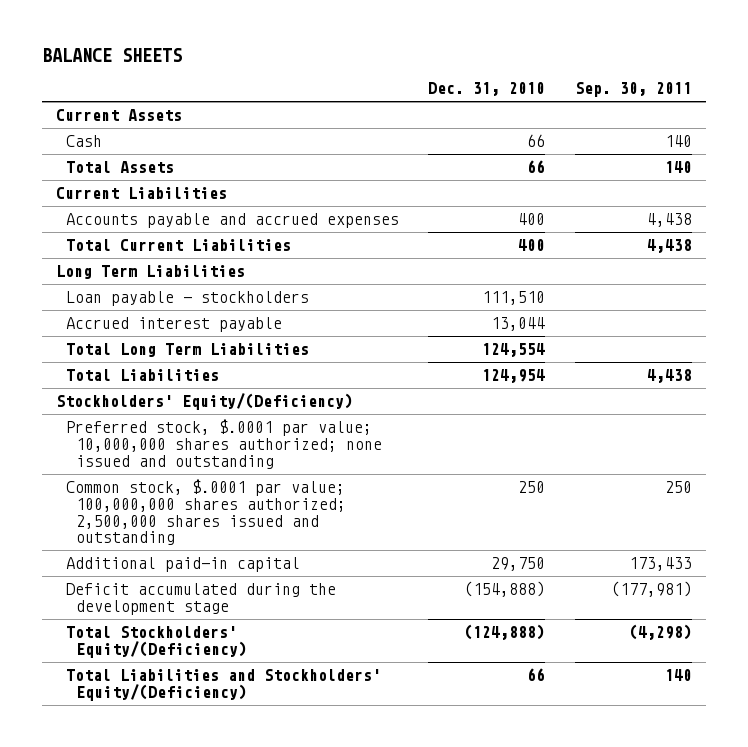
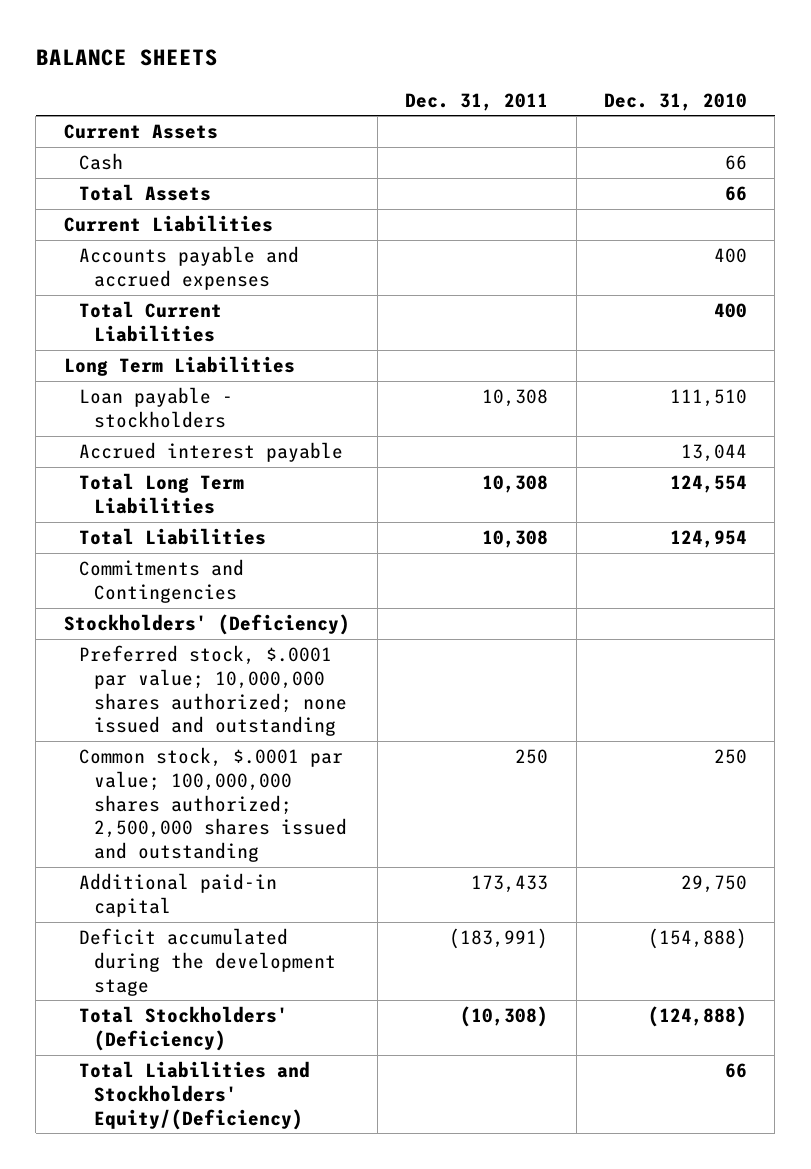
[574,81,692,97] Sep. 30, 2011 -> none
none -> [405,92,549,111] Dec. 31, 2011
none -> [78,559,244,603] Commitments and Contingencies
[56,393,354,411] Stockholders' Equity/(Deficiency) -> [63,614,350,636] Stockholders' (Deficiency)
[66,626,247,658] Total Stockholders' Equity/(Deficiency) -> [78,1006,288,1051] Total Stockholders' (Deficiency)

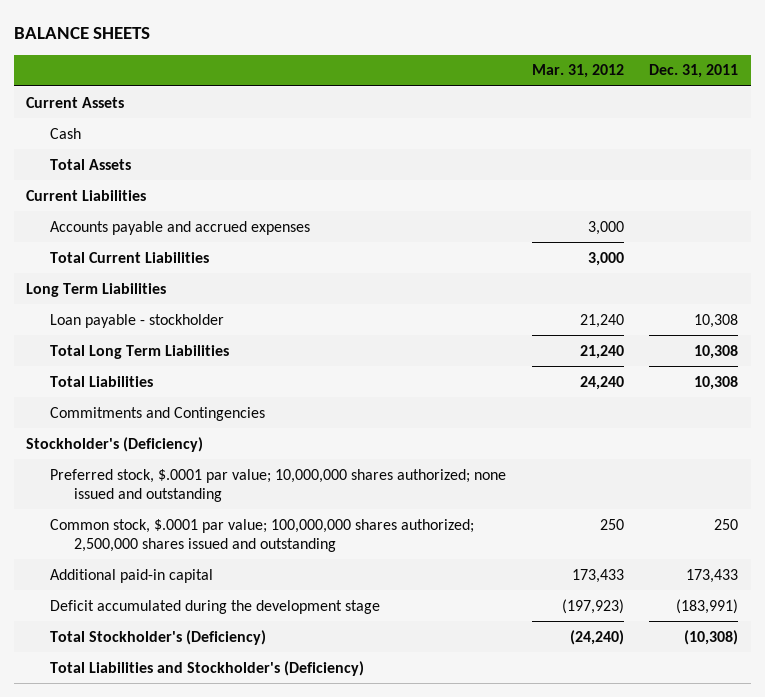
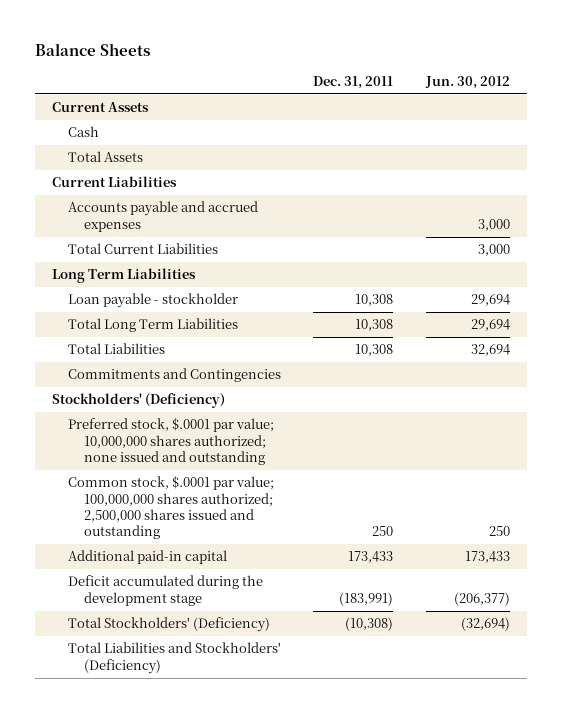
[13,26,150,39] BALANCE SHEETS -> [35,42,151,56] Balance Sheets
[531,64,624,79] Mar. 31, 2012 -> none
none -> [425,75,511,89] Jun. 30, 2012
[26,436,204,452] Stockholder's (Deficiency) -> [51,393,225,409] Stockholders' (Deficiency)
[50,629,267,645] Total Stockholder's (Deficiency) -> [67,617,270,633] Total Stockholders' (Deficiency)
[50,660,365,676] Total Liabilities and Stockholder's (Deficiency) -> [67,642,281,674] Total Liabilities and Stockholders' (Deficiency)

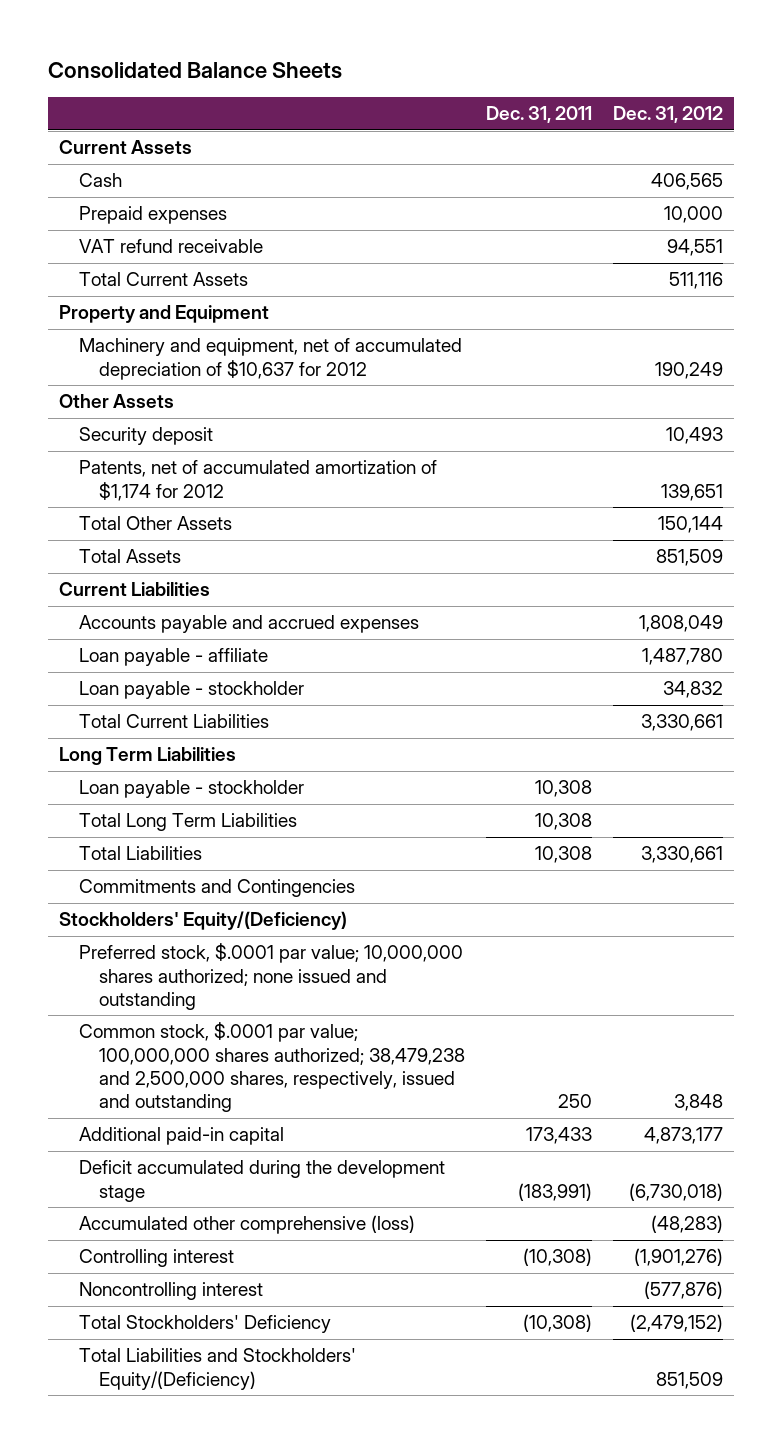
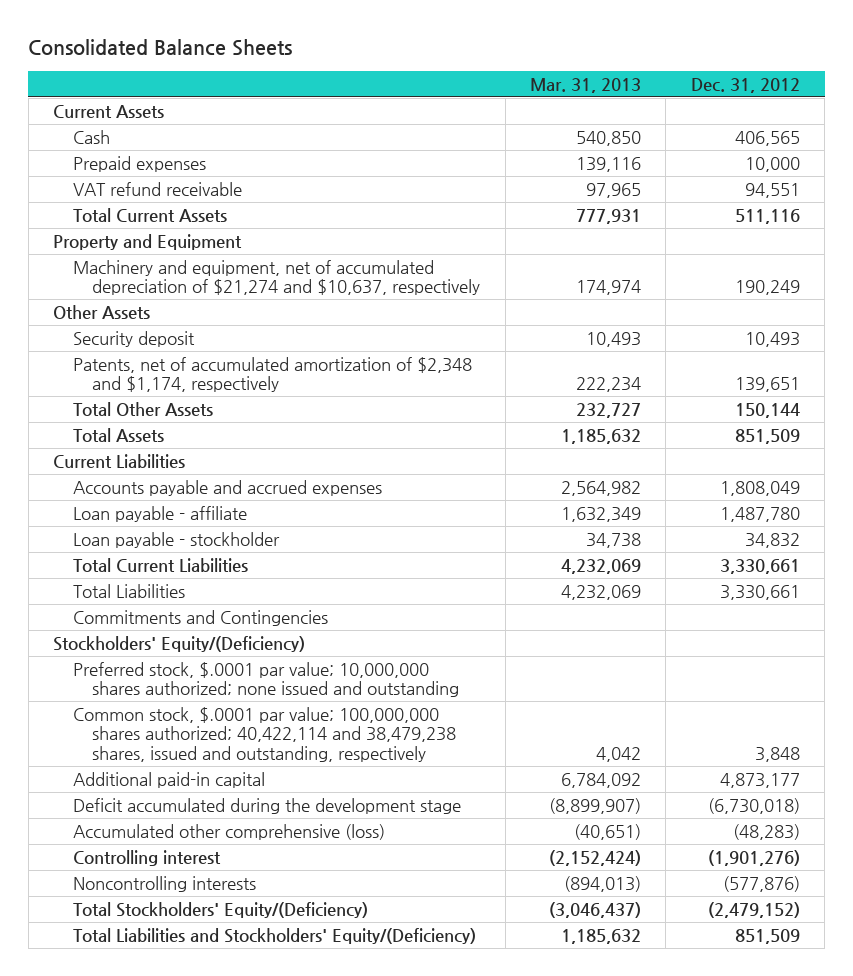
[486,106,593,124] Dec. 31, 2011 -> none
none -> [529,77,641,93] Mar. 31, 2013
[78,338,462,380] Machinery and equipment, net of accumulated depreciation of $10,637 for 2012 -> [72,259,481,296] Machinery and equipment, net of accumulated depreciation of $21,274 and $10,637, respectively
[78,460,437,501] Patents, net of accumulated amortization of $1,174 for 2012 -> [72,356,472,393] Patents, net of accumulated amortization of $2,348 and $1,174, respectively
[58,747,236,766] Long Term Liabilities -> none
[78,780,304,799] Loan payable - stockholder -> none
[78,813,297,832] Total Long Term Liabilities -> none
[78,1022,465,1113] Common stock, $.0001 par value; 100,000,000 shares authorized; 38,479,238 and 2,500,000 shares, respectively, issued and outstanding -> [72,706,457,762] Common stock, $.0001 par value; 100,000,000 shares authorized; 40,422,114 and 38,479,238 shares, issued and outstanding, respectively
[78,1282,263,1301] Noncontrolling interest -> [72,875,256,892] Noncontrolling interests
[78,1315,331,1334] Total Stockholders' Deficiency -> [72,901,368,918] Total Stockholders' Equity/(Deficiency)

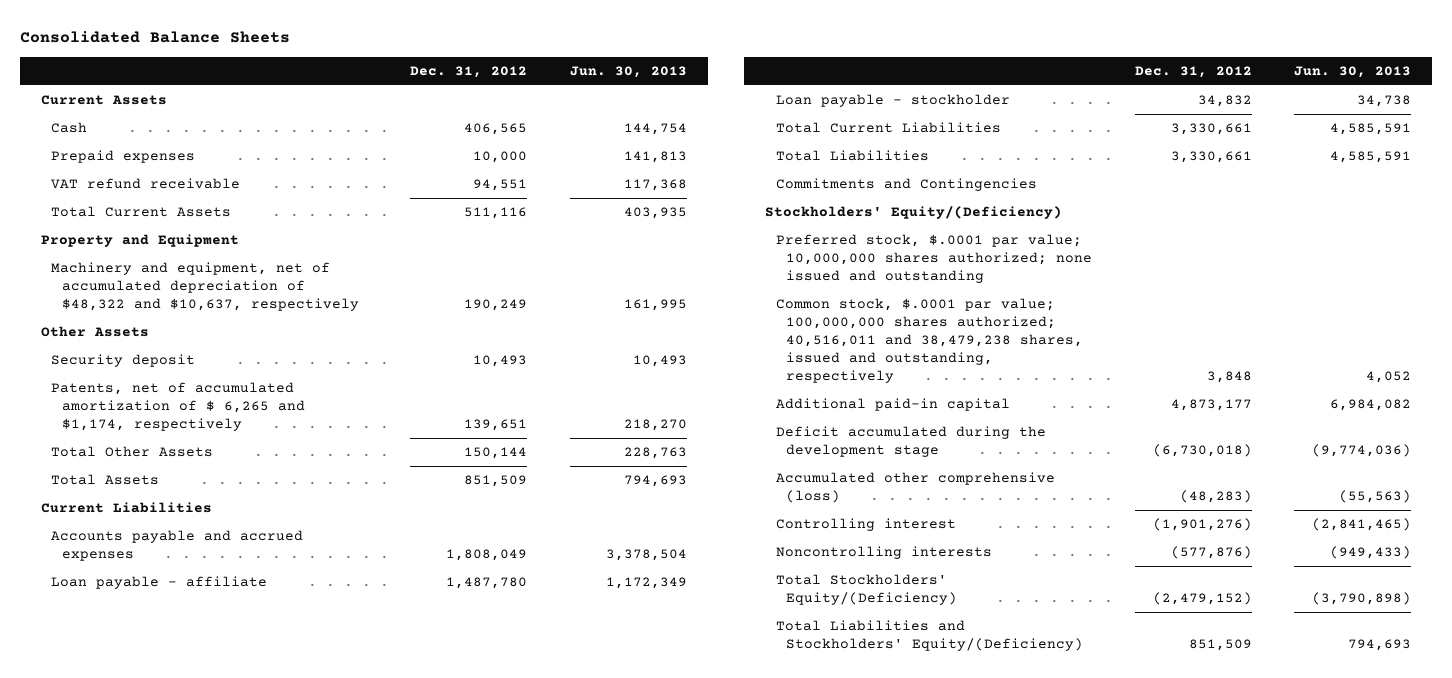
[529,77,641,93] Mar. 31, 2013 -> none
none -> [569,65,687,78] Jun. 30, 2013
[72,259,481,296] Machinery and equipment, net of accumulated depreciation of $21,274 and $10,637, respectively -> [51,262,359,312] Machinery and equipment, net of accumulated depreciation of $48,322 and $10,637, respectively
[72,356,472,393] Patents, net of accumulated amortization of $2,348 and $1,174, respectively -> [51,382,305,432] Patents, net of accumulated amortization of $ 6,265 and $1,174, respectively
[72,706,457,762] Common stock, $.0001 par value; 100,000,000 shares authorized; 40,422,114 and 38,479,238 shares, issued and outstanding, respectively -> [775,298,1084,384] Common stock, $.0001 par value; 100,000,000 shares authorized; 40,516,011 and 38,479,238 shares, issued and outstanding, respectively

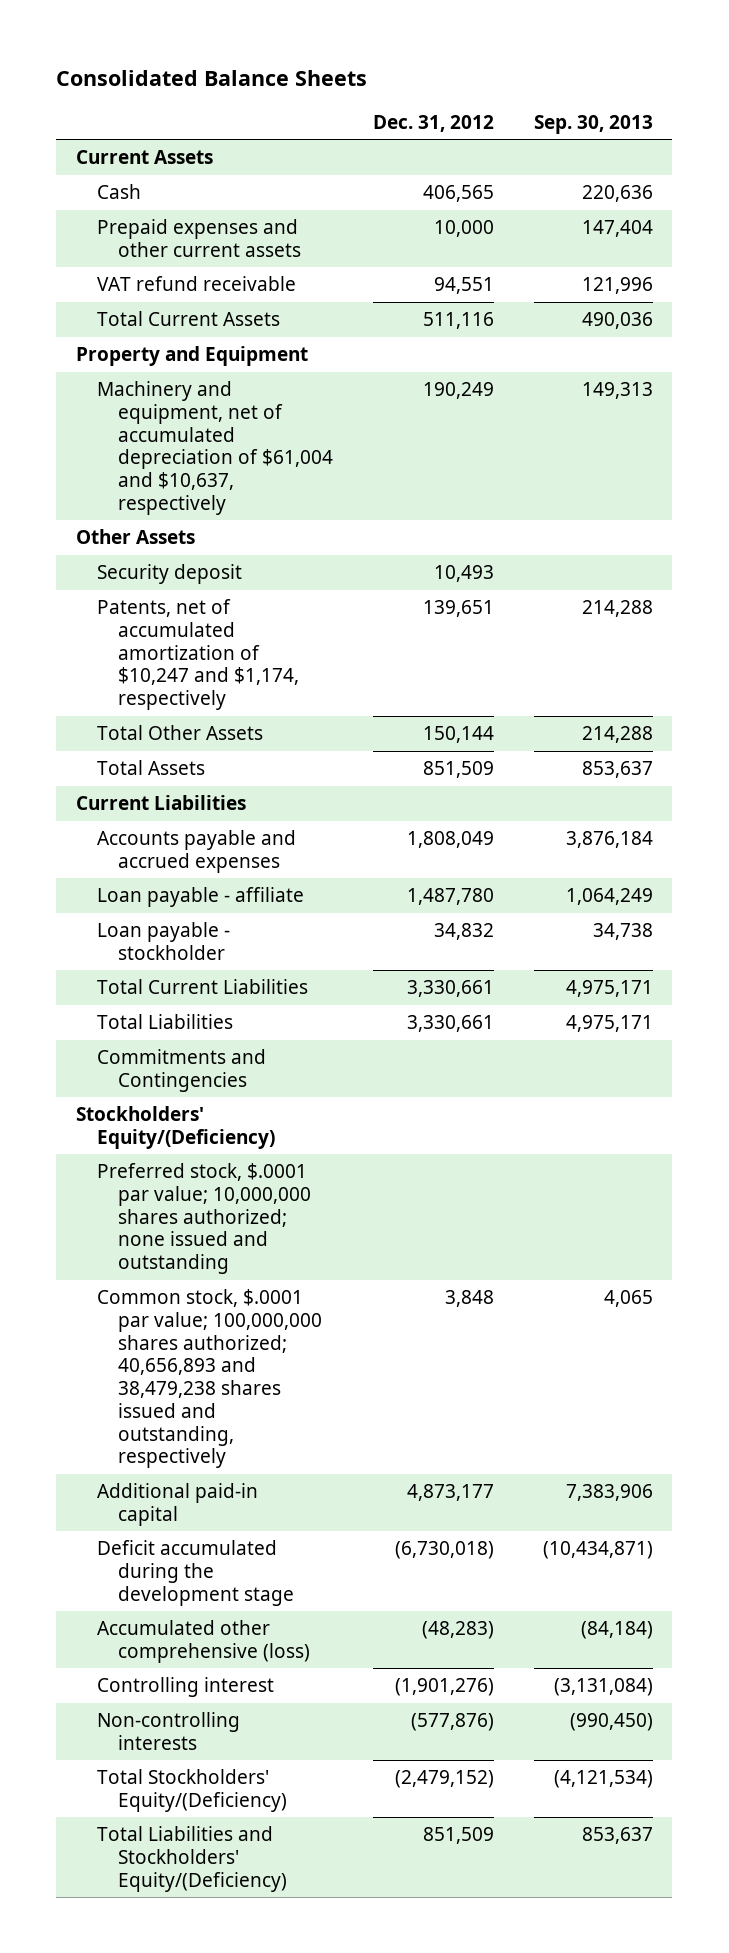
[569,65,687,78] Jun. 30, 2013 -> none
none -> [533,114,653,134] Sep. 30, 2013
[51,150,196,164] Prepaid expenses -> [97,219,301,257] Prepaid expenses and other current assets
[51,262,359,312] Machinery and equipment, net of accumulated depreciation of $48,322 and $10,637, respectively -> [97,381,333,515] Machinery and equipment, net of accumulated depreciation of $61,004 and $10,637, respectively
[51,382,305,432] Patents, net of accumulated amortization of $ 6,265 and $1,174, respectively -> [97,599,299,711] Patents, net of accumulated amortization of $10,247 and $1,174, respectively
[775,298,1084,384] Common stock, $.0001 par value; 100,000,000 shares authorized; 40,516,011 and 38,479,238 shares, issued and outstanding, respectively -> [97,1289,322,1469] Common stock, $.0001 par value; 100,000,000 shares authorized; 40,656,893 and 38,479,238 shares issued and outstanding, respectively
[775,546,992,560] Noncontrolling interests -> [97,1712,241,1750] Non-controlling interests

